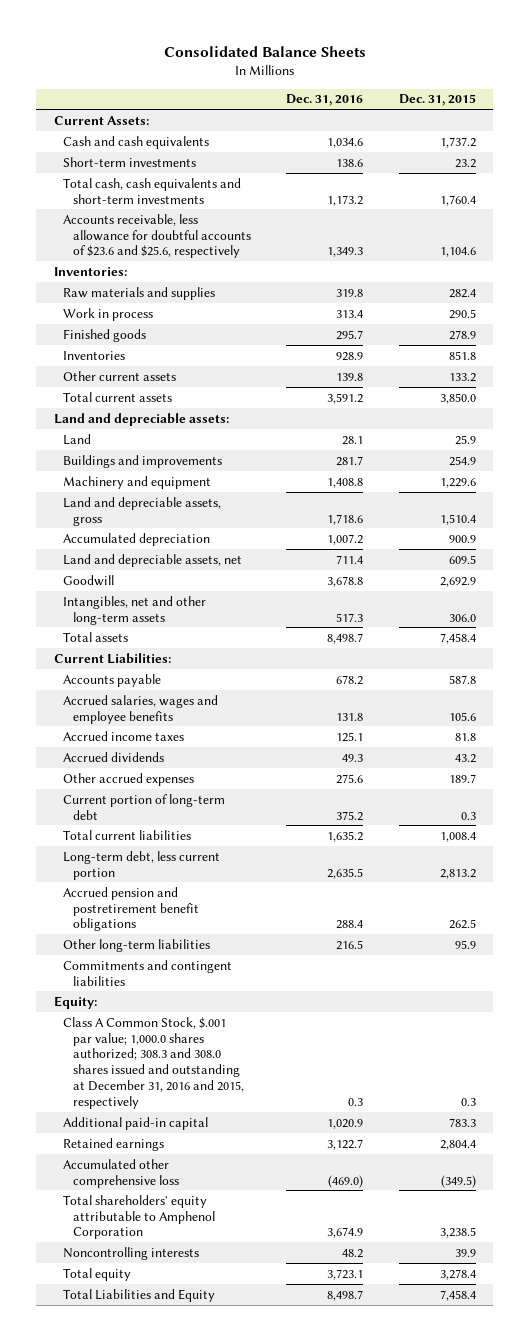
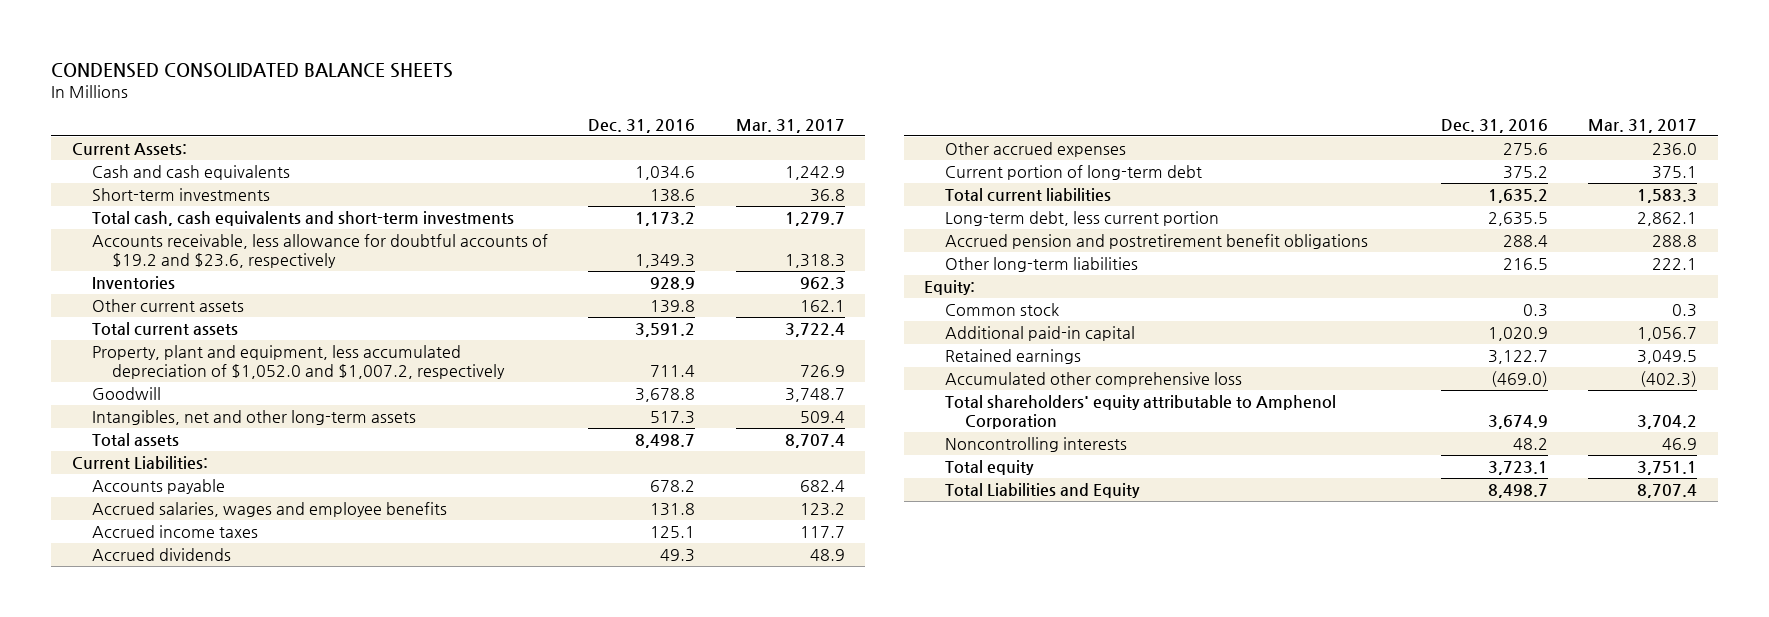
[163,45,366,57] Consolidated Balance Sheets -> [51,62,454,78] CONDENSED CONSOLIDATED BALANCE SHEETS
[398,94,476,107] Dec. 31, 2015 -> none
none -> [735,118,845,133] Mar. 31, 2017
[53,266,127,276] Inventories: -> none
[63,286,216,300] Raw materials and supplies -> none
[63,307,154,321] Work in process -> none
[63,328,147,342] Finished goods -> none
[63,213,252,259] Accounts receivable, less allowance for doubtful accounts of $23.6 and $25.6, respectively -> [91,234,548,268] Accounts receivable, less allowance for doubtful accounts of $19.2 and $23.6, respectively
[53,412,229,426] Land and depreciable assets: -> none
[63,433,92,445] Land -> none
[63,454,223,468] Buildings and improvements -> none
[63,475,212,489] Machinery and equipment -> none
[63,496,222,526] Land and depreciable assets, gross -> none
[63,532,211,546] Accumulated depreciation -> none
[63,553,243,567] Land and depreciable assets, net -> [91,345,506,379] Property, plant and equipment, less accumulated depreciation of $1,052.0 and $1,007.2, respectively
[63,959,233,986] Commitments and contingent liabilities -> none
[63,1016,245,1109] Class A Common Stock, $.001 par value; 1,000.0 shares authorized; 308.3 and 308.0 shares issued and outstanding at December 31, 2016 and 2015, respectively -> [944,303,1059,317] Common stock

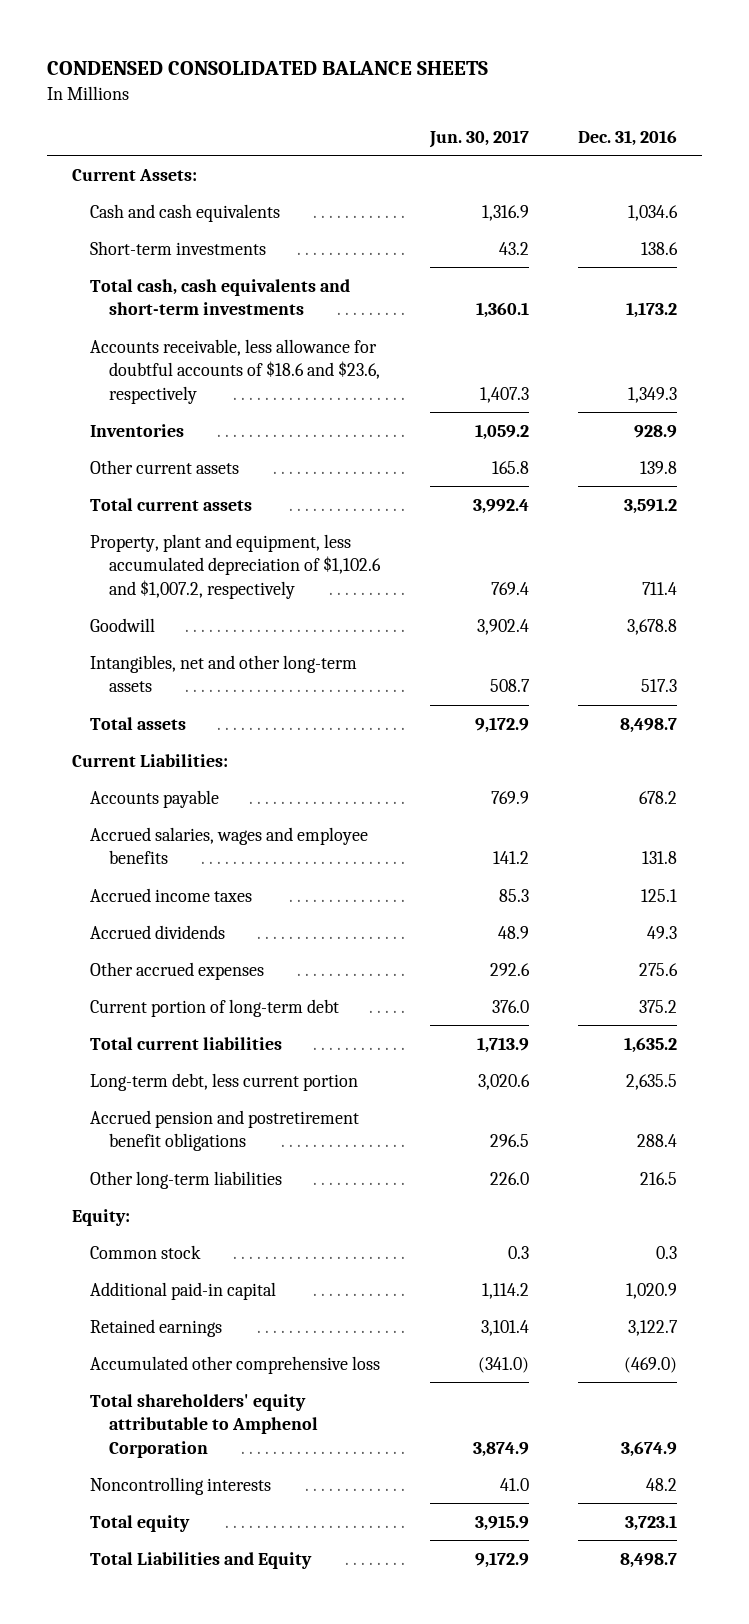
[735,118,845,133] Mar. 31, 2017 -> none
none -> [428,129,529,148] Jun. 30, 2017
[91,234,548,268] Accounts receivable, less allowance for doubtful accounts of $19.2 and $23.6, respectively -> [90,338,380,404] Accounts receivable, less allowance for doubtful accounts of $18.6 and $23.6, respectively
[91,345,506,379] Property, plant and equipment, less accumulated depreciation of $1,052.0 and $1,007.2, respectively -> [90,533,381,599] Property, plant and equipment, less accumulated depreciation of $1,102.6 and $1,007.2, respectively

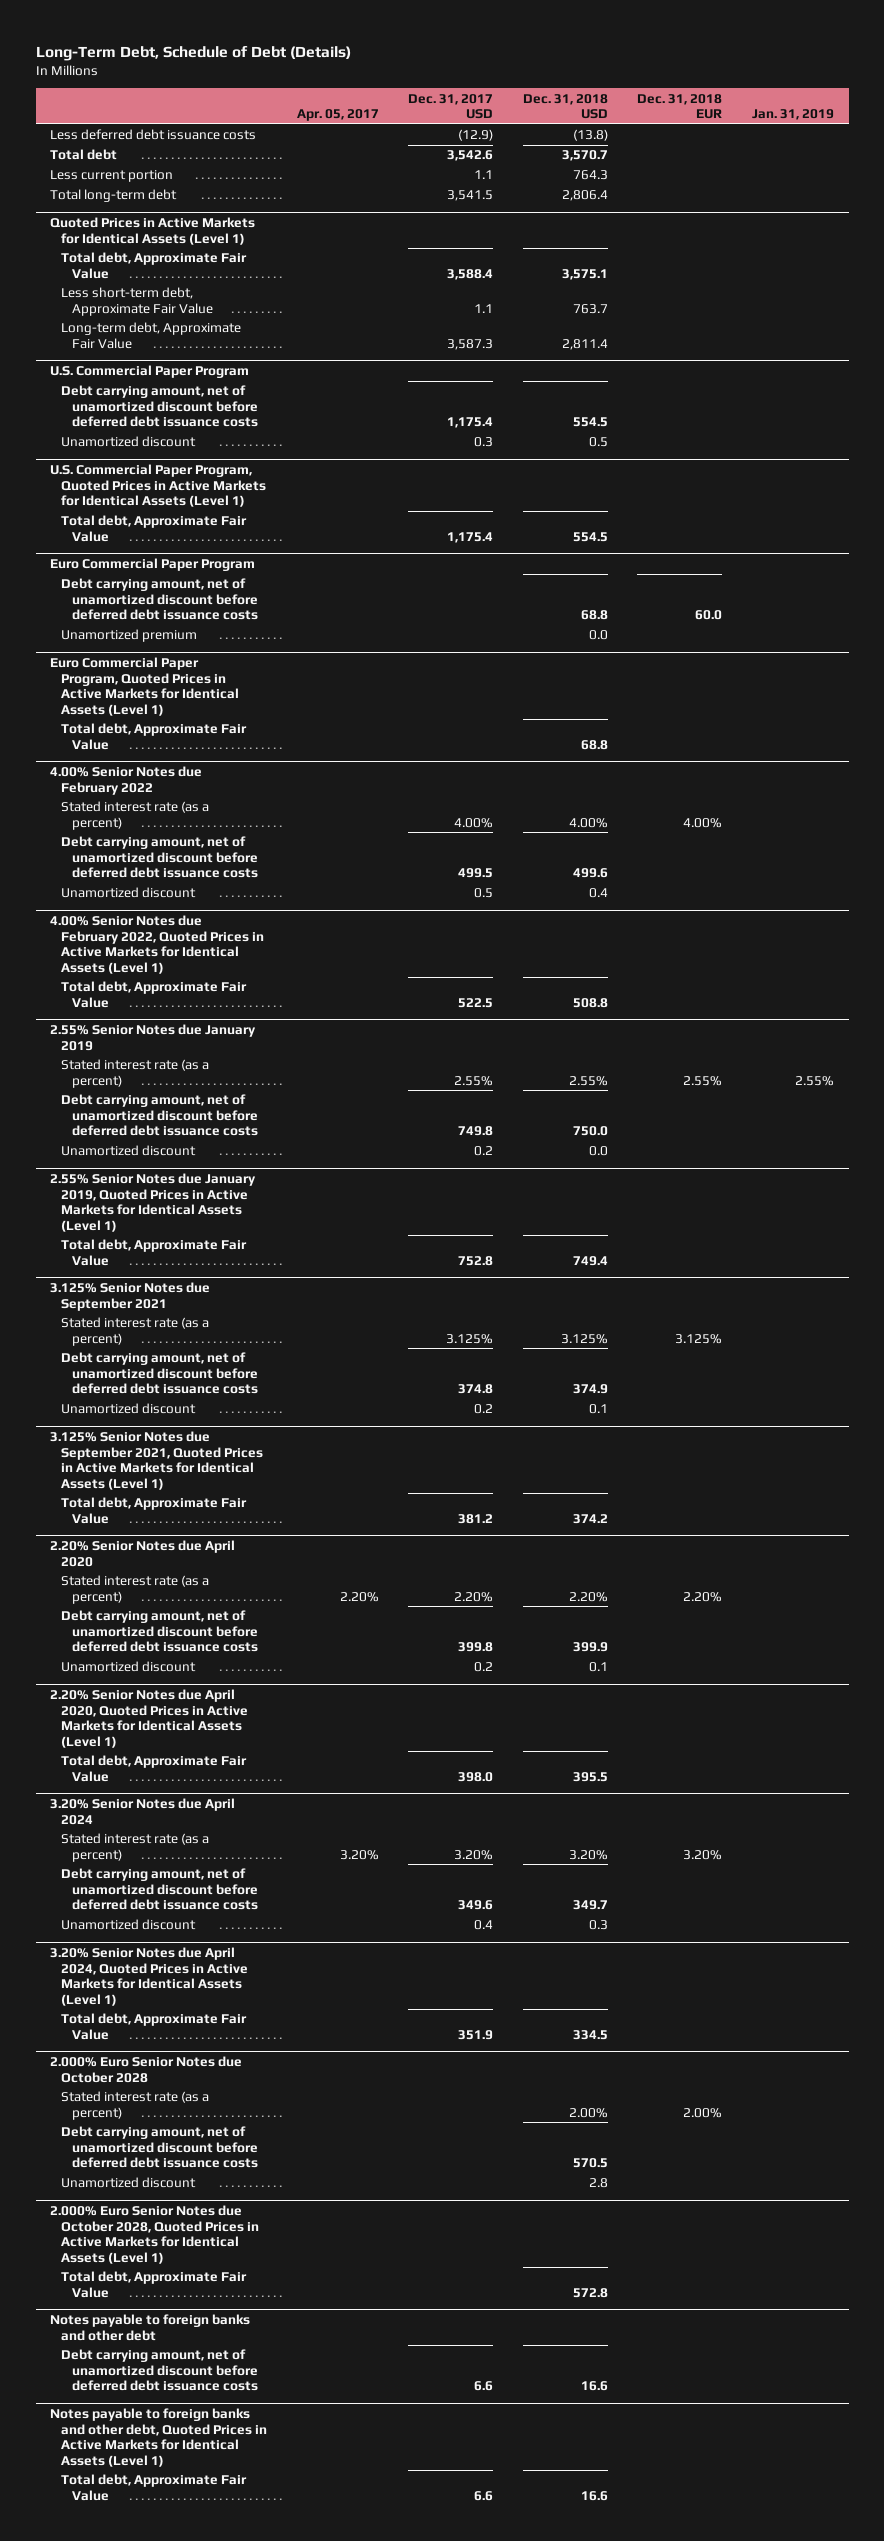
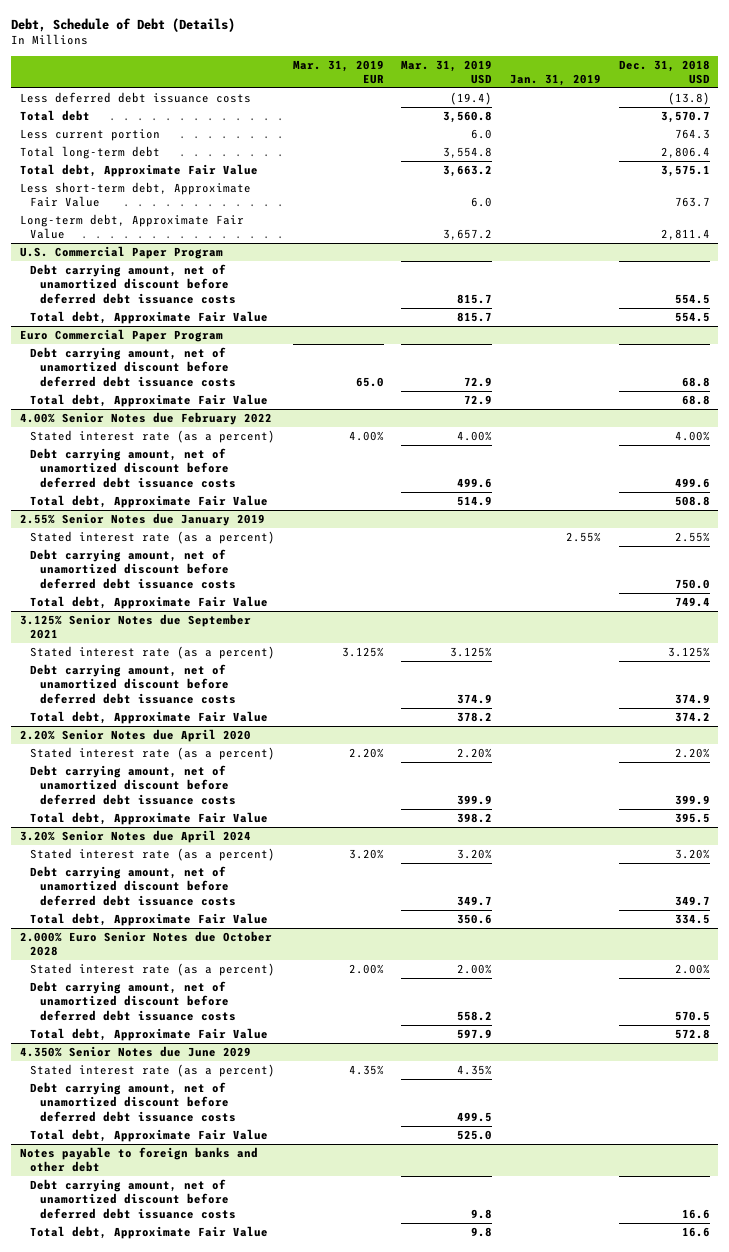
[35,45,351,61] Long-Term Debt, Schedule of Debt (Details) -> [10,17,235,32] Debt, Schedule of Debt (Details)
[296,109,379,122] Apr. 05, 2017 -> none
[408,93,494,120] Dec. 31, 2017 USD -> none
[637,93,723,120] Dec. 31, 2018 EUR -> none
none -> [292,59,384,84] Mar. 31, 2019 EUR
none -> [401,59,493,84] Mar. 31, 2019 USD
[50,217,256,245] Quoted Prices in Active Markets for Identical Assets (Level 1) -> none
[61,436,197,448] Unamortized discount -> none
[50,464,267,508] U.S. Commercial Paper Program, Quoted Prices in Active Markets for Identical Assets (Level 1) -> none
[61,629,198,643] Unamortized premium -> none
[50,657,240,716] Euro Commercial Paper Program, Quoted Prices in Active Markets for Identical Assets (Level 1) -> none
[61,887,197,899] Unamortized discount -> none
[50,915,265,974] 4.00% Senior Notes due February 2022, Quoted Prices in Active Markets for Identical Assets (Level 1) -> none
[61,1145,197,1157] Unamortized discount -> none
[50,1173,257,1232] 2.55% Senior Notes due January 2019, Quoted Prices in Active Markets for Identical Assets (Level 1) -> none
[61,1403,197,1415] Unamortized discount -> none
[50,1431,264,1490] 3.125% Senior Notes due September 2021, Quoted Prices in Active Markets for Identical Assets (Level 1) -> none
[61,1661,197,1673] Unamortized discount -> none
[50,1689,249,1748] 2.20% Senior Notes due April 2020, Quoted Prices in Active Markets for Identical Assets (Level 1) -> none
[61,1919,197,1931] Unamortized discount -> none
[50,1947,249,2006] 3.20% Senior Notes due April 2024, Quoted Prices in Active Markets for Identical Assets (Level 1) -> none
[61,2177,197,2189] Unamortized discount -> none
[50,2205,260,2264] 2.000% Euro Senior Notes due October 2028, Quoted Prices in Active Markets for Identical Assets (Level 1) -> none
none -> [19,1046,251,1058] 4.350% Senior Notes due June 2029
none -> [29,1064,275,1078] Stated interest rate (as a percent)
none -> [29,1082,237,1122] Debt carrying amount, net of unamortized discount before deferred debt issuance costs
none -> [29,1129,268,1143] Total debt, Approximate Fair Value
[50,2408,268,2467] Notes payable to foreign banks and other debt, Quoted Prices in Active Markets for Identical Assets (Level 1) -> none

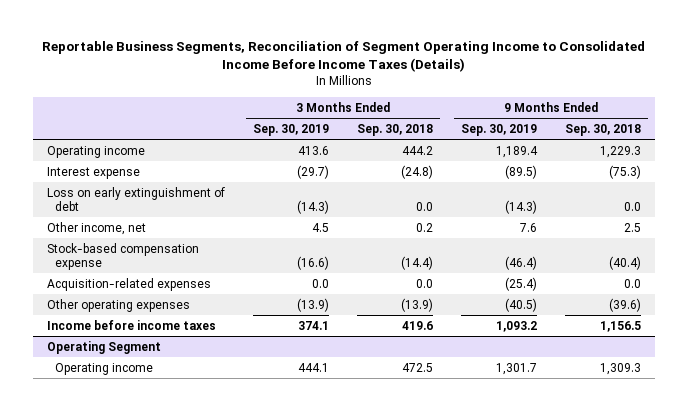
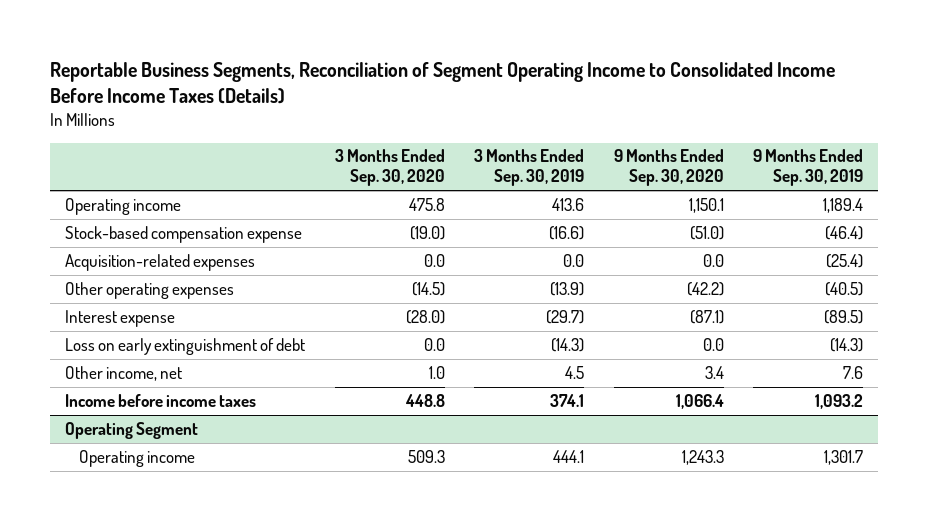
[356,123,433,136] Sep. 30, 2018 -> none
[565,123,642,136] Sep. 30, 2018 -> none
none -> [334,149,445,187] 3 Months Ended Sep. 30, 2020
none -> [613,149,724,187] 9 Months Ended Sep. 30, 2020
[46,166,140,179] Interest expense -> [65,309,176,327] Interest expense
[46,186,225,211] Loss on early extinguishment of debt -> [65,337,306,355] Loss on early extinguishment of debt
[46,221,146,235] Other income, net -> [65,365,183,381] Other income, net

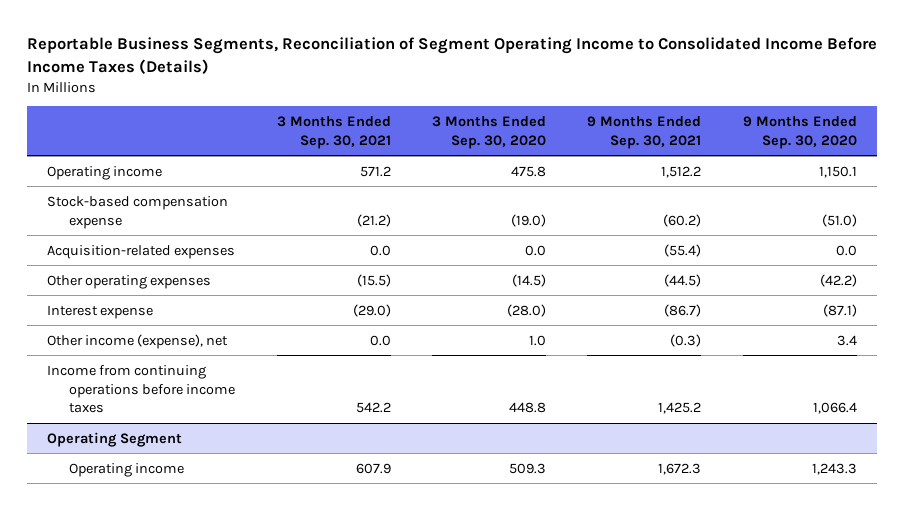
[474,149,585,187] 3 Months Ended Sep. 30, 2019 -> none
[753,149,864,187] 9 Months Ended Sep. 30, 2019 -> none
none -> [276,115,391,149] 3 Months Ended Sep. 30, 2021
none -> [587,115,702,149] 9 Months Ended Sep. 30, 2021
[65,337,306,355] Loss on early extinguishment of debt -> none
[65,365,183,381] Other income, net -> [47,333,229,349] Other income (expense), net
[65,393,257,407] Income before income taxes -> [47,364,236,414] Income from continuing operations before income taxes

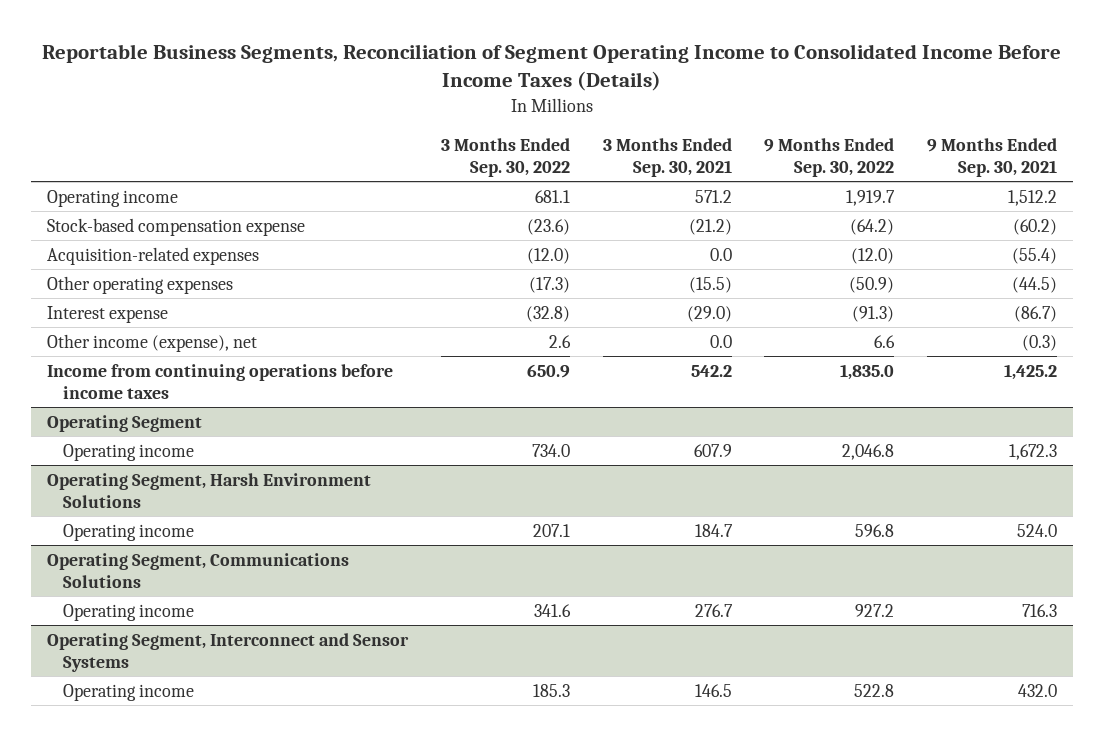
[432,115,547,149] 3 Months Ended Sep. 30, 2020 -> none
[742,115,857,149] 9 Months Ended Sep. 30, 2020 -> none
none -> [440,137,570,177] 3 Months Ended Sep. 30, 2022
none -> [764,137,895,177] 9 Months Ended Sep. 30, 2022
none -> [47,472,372,508] Operating Segment, Harsh Environment Solutions
none -> [62,523,194,541] Operating income
none -> [47,552,350,588] Operating Segment, Communications Solutions
none -> [62,603,194,621] Operating income
none -> [47,632,410,672] Operating Segment, Interconnect and Sensor Systems
none -> [62,683,194,701] Operating income

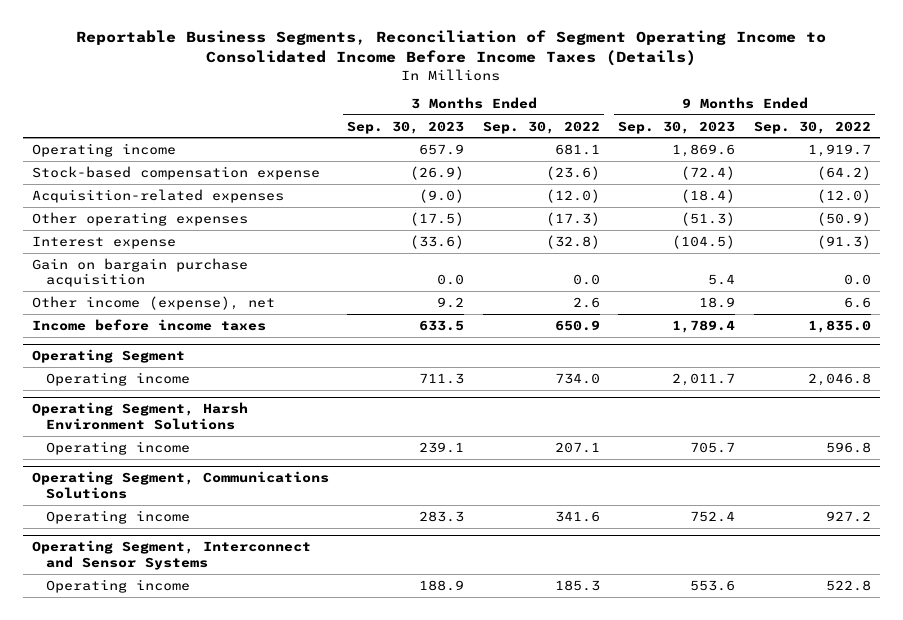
[602,137,732,177] 3 Months Ended Sep. 30, 2021 -> none
[926,137,1057,177] 9 Months Ended Sep. 30, 2021 -> none
none -> [347,120,465,134] Sep. 30, 2023
none -> [618,120,736,134] Sep. 30, 2023
none -> [31,257,248,288] Gain on bargain purchase acquisition
[47,363,394,399] Income from continuing operations before income taxes -> [31,318,266,331] Income before income taxes

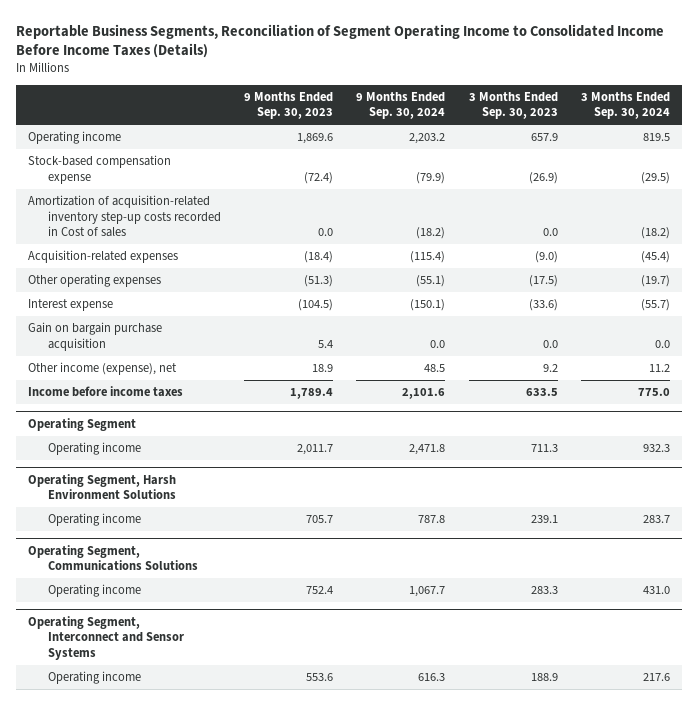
[482,120,600,134] Sep. 30, 2022 -> none
[753,120,871,134] Sep. 30, 2022 -> none
none -> [356,91,446,120] 9 Months Ended Sep. 30, 2024
none -> [581,91,671,120] 3 Months Ended Sep. 30, 2024
none -> [27,195,221,238] Amortization of acquisition-related inventory step-up costs recorded in Cost of sales

